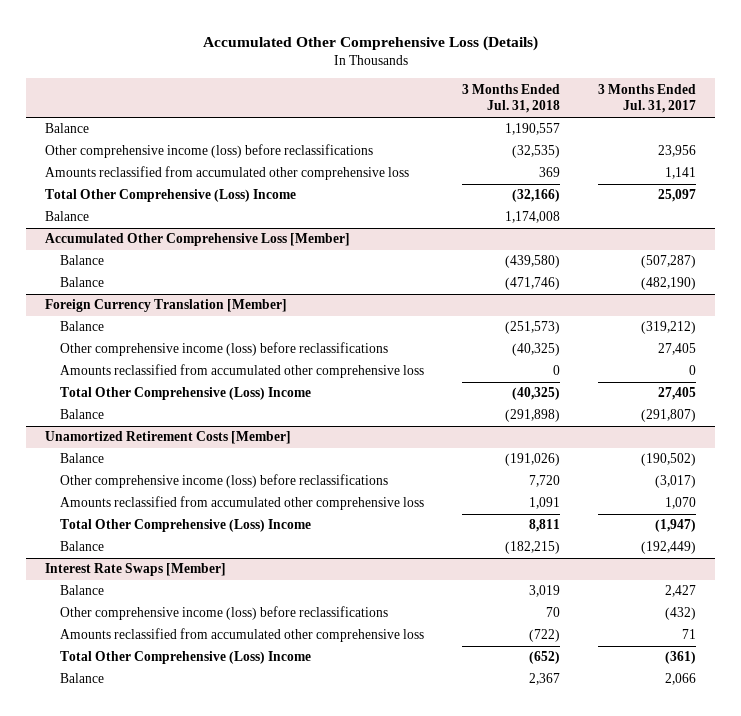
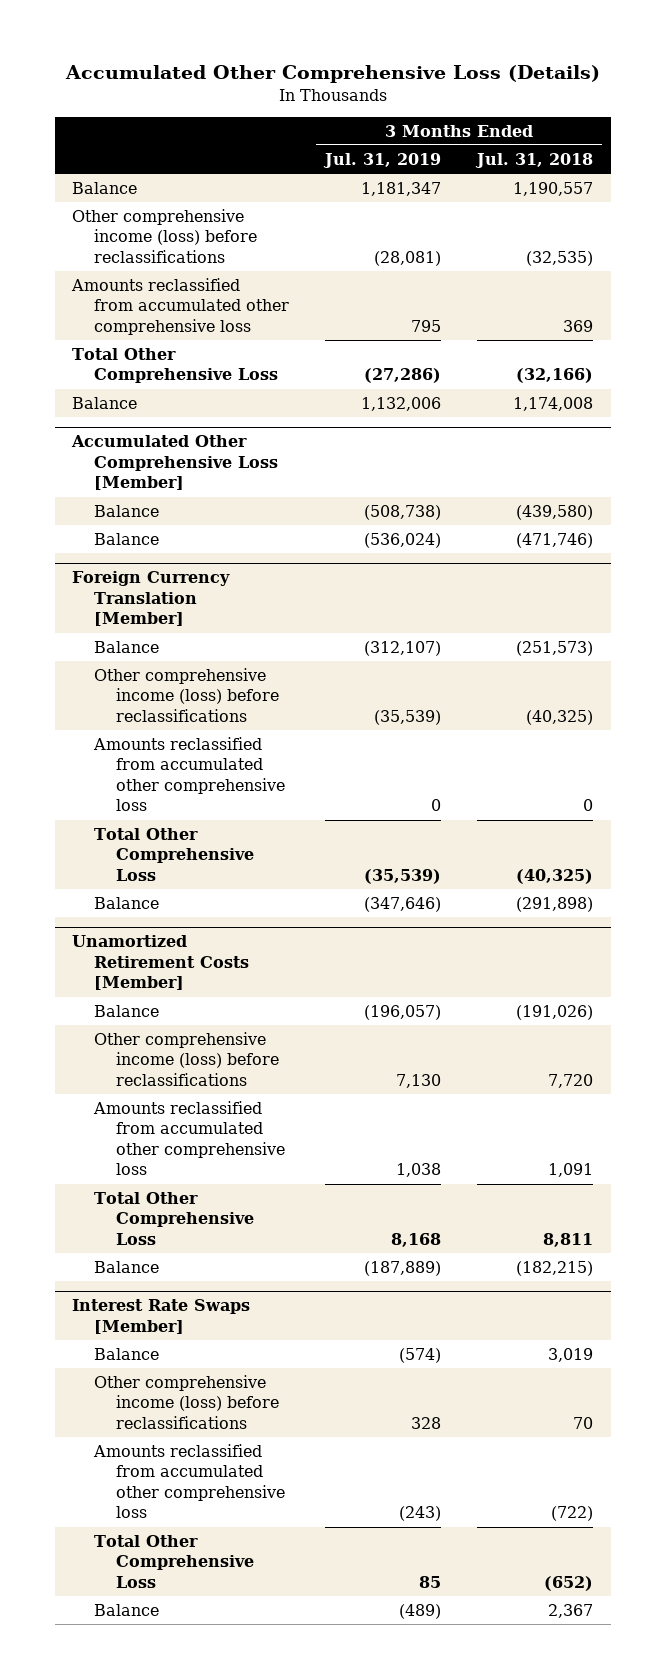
[598,83,697,114] 3 Months Ended Jul. 31, 2017 -> none
none -> [322,152,441,168] Jul. 31, 2019
[45,189,297,203] Total Other Comprehensive (Loss) Income -> [72,348,279,384] Total Other Comprehensive Loss
[59,387,311,401] Total Other Comprehensive (Loss) Income -> [94,828,254,881] Total Other Comprehensive Loss
[59,519,311,533] Total Other Comprehensive (Loss) Income -> [94,1192,254,1245] Total Other Comprehensive Loss
[59,651,311,665] Total Other Comprehensive (Loss) Income -> [94,1535,254,1588] Total Other Comprehensive Loss

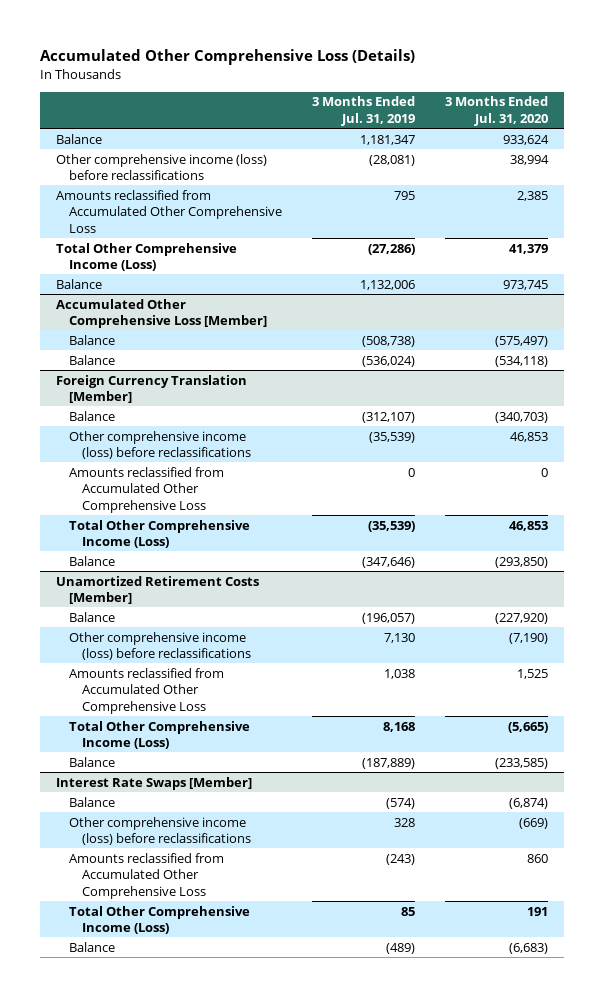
[474,152,593,168] Jul. 31, 2018 -> none
none -> [445,96,549,126] 3 Months Ended Jul. 31, 2020
[71,278,290,335] Amounts reclassified from accumulated other comprehensive loss -> [55,189,282,233] Amounts reclassified from Accumulated Other Comprehensive Loss
[72,348,279,384] Total Other Comprehensive Loss -> [55,242,237,272] Total Other Comprehensive Income (Loss)
[93,737,285,812] Amounts reclassified from accumulated other comprehensive loss -> [68,466,224,513] Amounts reclassified from Accumulated Other Comprehensive Loss
[94,828,254,881] Total Other Comprehensive Loss -> [68,519,250,549] Total Other Comprehensive Income (Loss)
[93,1101,285,1176] Amounts reclassified from accumulated other comprehensive loss -> [68,667,224,714] Amounts reclassified from Accumulated Other Comprehensive Loss
[94,1192,254,1245] Total Other Comprehensive Loss -> [68,720,250,750] Total Other Comprehensive Income (Loss)
[93,1444,285,1519] Amounts reclassified from accumulated other comprehensive loss -> [68,852,224,899] Amounts reclassified from Accumulated Other Comprehensive Loss
[94,1535,254,1588] Total Other Comprehensive Loss -> [68,905,250,935] Total Other Comprehensive Income (Loss)

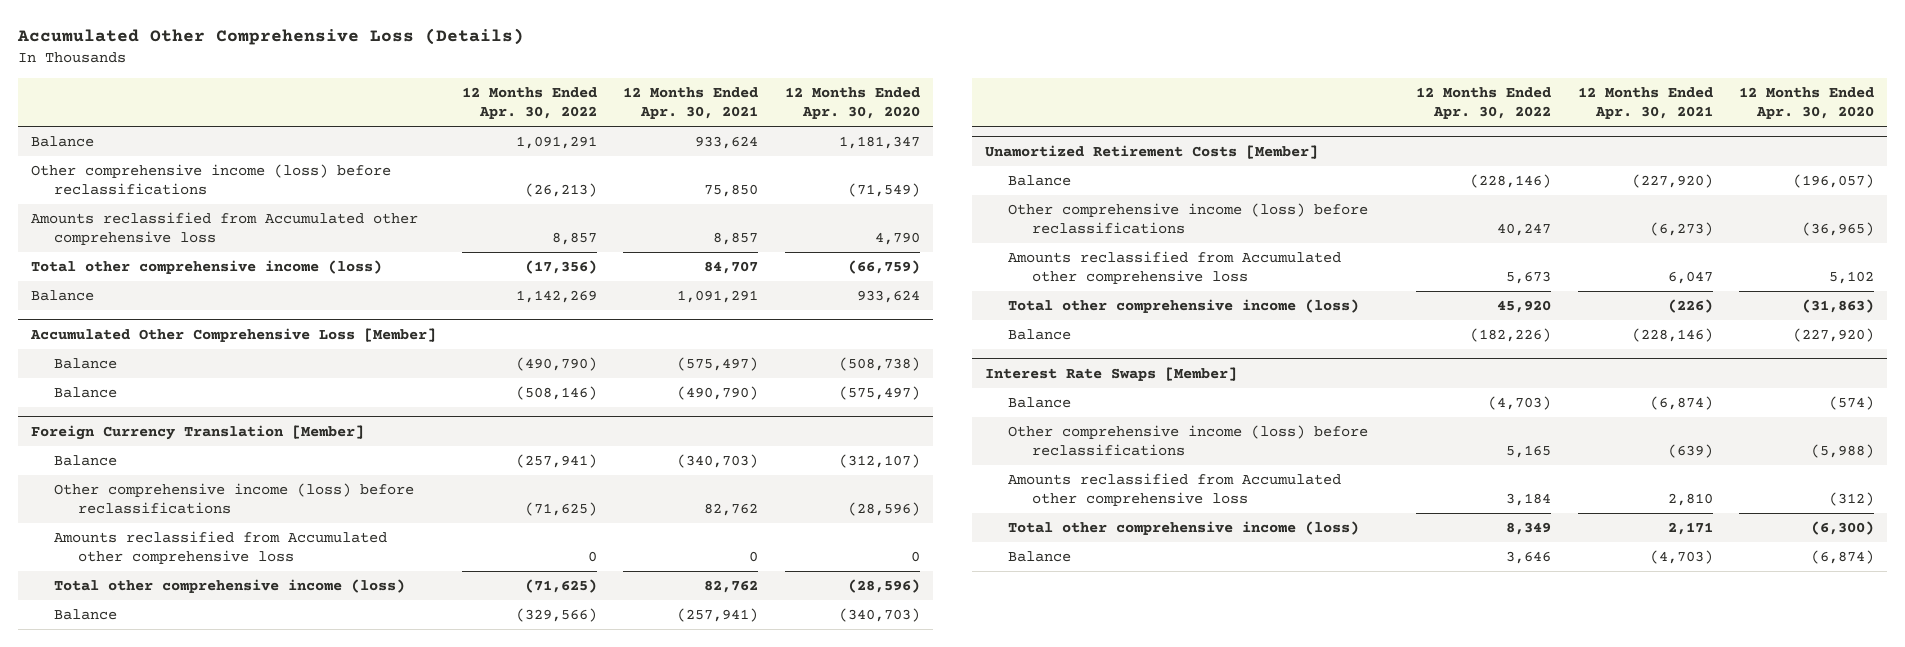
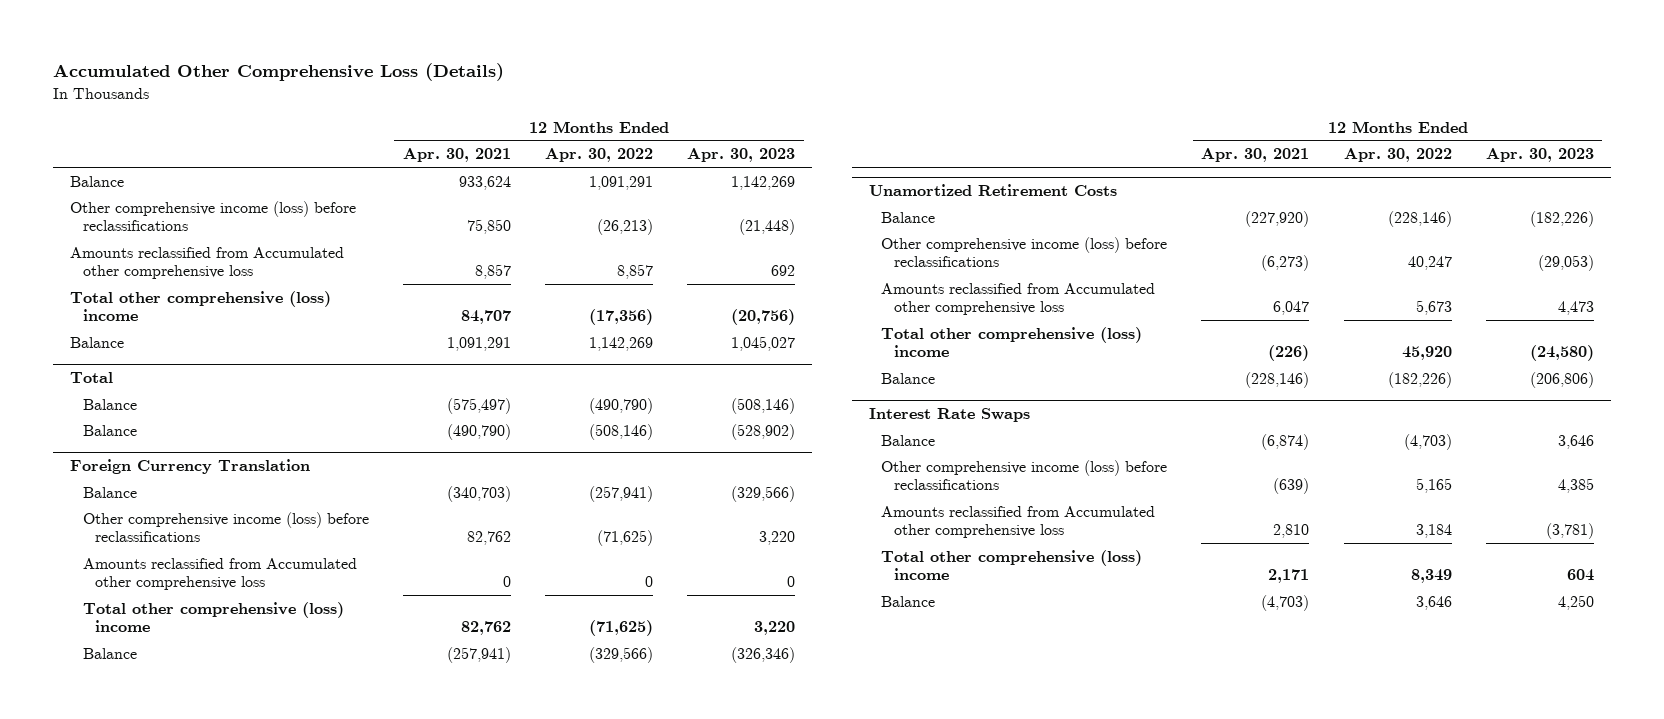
[784,86,920,120] 12 Months Ended Apr. 30, 2020 -> none
none -> [687,148,796,163] Apr. 30, 2023
[30,259,382,274] Total other comprehensive income (loss) -> [70,290,332,321] Total other comprehensive (loss) income
[29,327,436,342] Accumulated Other Comprehensive Loss [Member] -> [70,371,114,383] Total
[30,424,364,440] Foreign Currency Translation [Member] -> [70,458,311,474] Foreign Currency Translation
[54,578,406,593] Total other comprehensive income (loss) -> [82,601,344,632] Total other comprehensive (loss) income
[984,144,1318,159] Unamortized Retirement Costs [Member] -> [868,183,1117,196] Unamortized Retirement Costs
[1008,298,1360,313] Total other comprehensive income (loss) -> [881,326,1143,357] Total other comprehensive (loss) income
[984,366,1237,381] Interest Rate Swaps [Member] -> [868,407,1030,422] Interest Rate Swaps
[1008,520,1360,535] Total other comprehensive income (loss) -> [881,549,1143,580] Total other comprehensive (loss) income

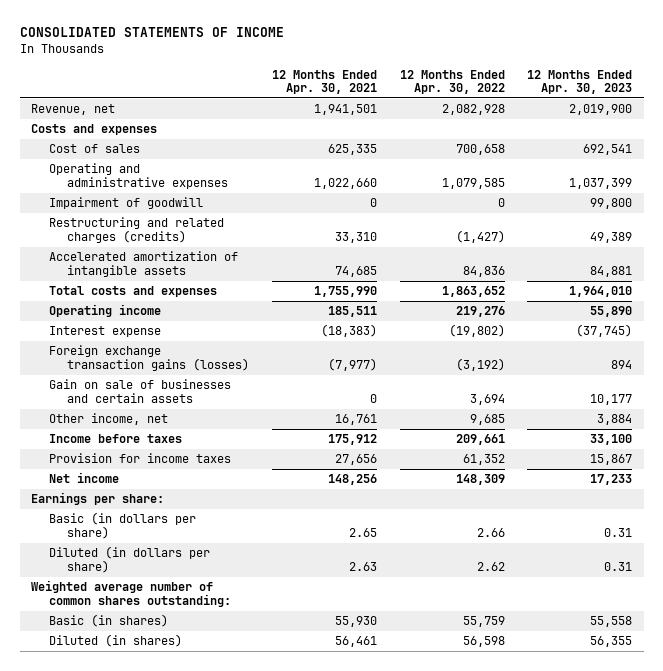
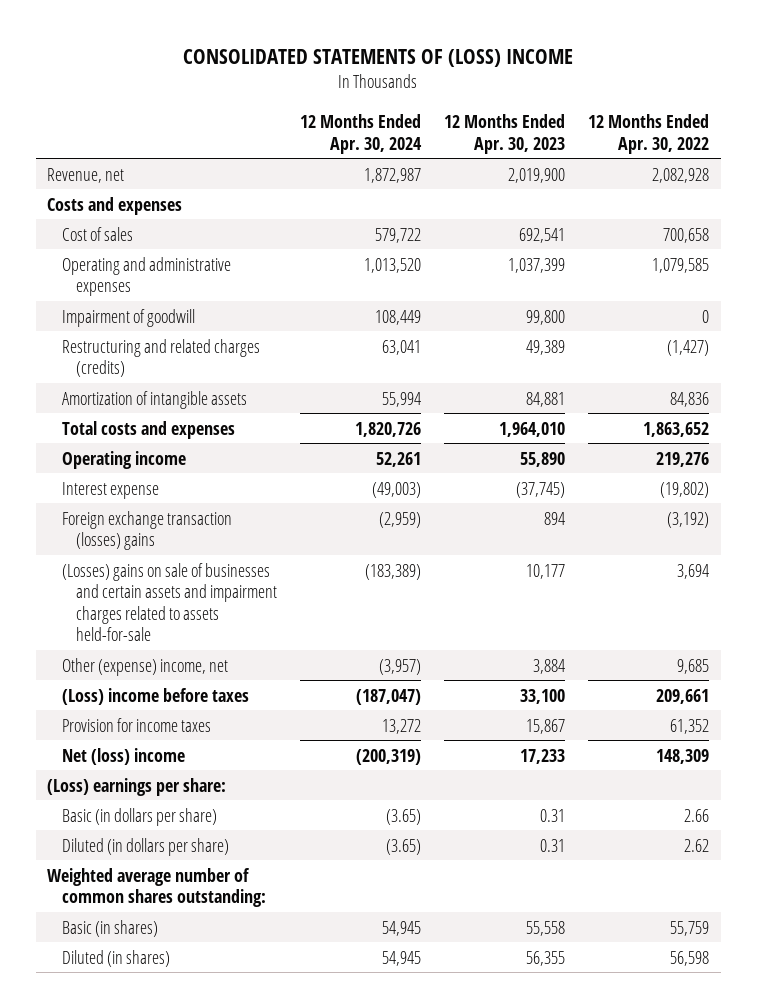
[19,27,284,38] CONSOLIDATED STATEMENTS OF INCOME -> [183,48,574,67] CONSOLIDATED STATEMENTS OF (LOSS) INCOME
[272,69,378,94] 12 Months Ended Apr. 30, 2021 -> none
none -> [300,114,423,154] 12 Months Ended Apr. 30, 2024
[49,251,239,277] Accelerated amortization of intangible assets -> [61,390,247,409] Amortization of intangible assets
[49,345,250,371] Foreign exchange transaction gains (losses) -> [61,510,232,551] Foreign exchange transaction (losses) gains
[49,379,232,403] Gain on sale of businesses and certain assets -> [61,562,277,642] (Losses) gains on sale of businesses and certain assets and impairment charges related to assets held-for-sale
[49,413,169,426] Other income, net -> [61,657,228,676] Other (expense) income, net
[49,434,183,444] Income before taxes -> [61,687,249,705] (Loss) income before taxes
[49,472,120,484] Net income -> [61,747,185,765] Net (loss) income
[31,492,165,506] Earnings per share: -> [47,777,227,796] (Loss) earnings per share:

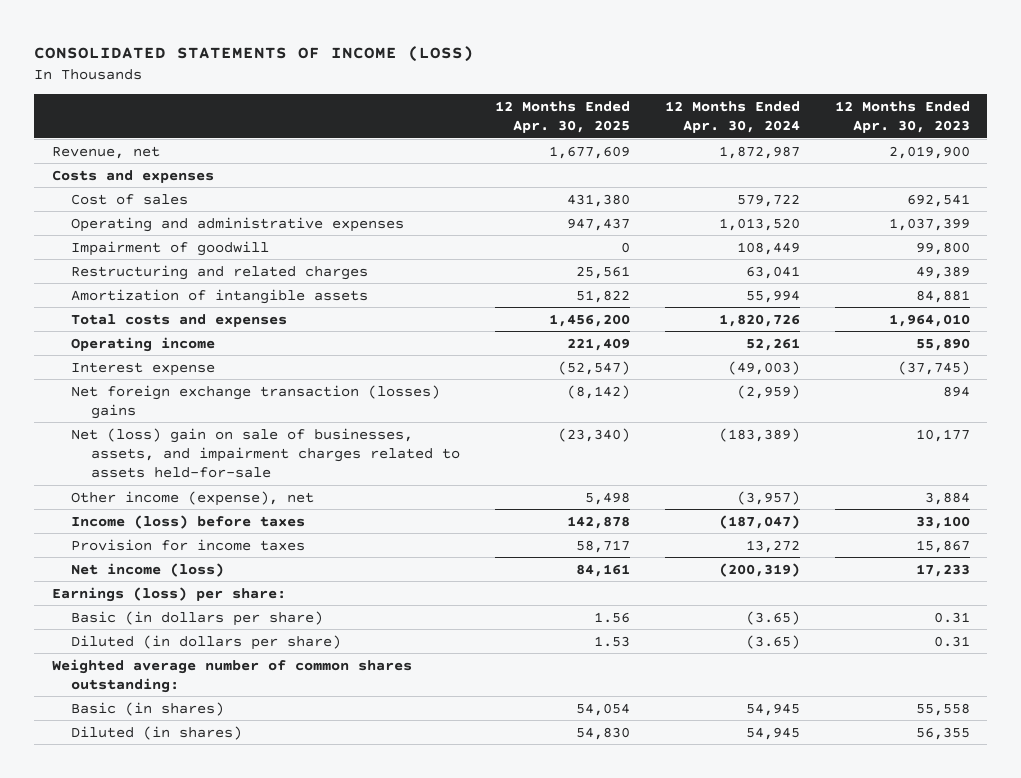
[183,48,574,67] CONSOLIDATED STATEMENTS OF (LOSS) INCOME -> [34,46,475,63] CONSOLIDATED STATEMENTS OF INCOME (LOSS)
[588,114,710,154] 12 Months Ended Apr. 30, 2022 -> none
none -> [494,100,630,134] 12 Months Ended Apr. 30, 2025
[61,338,260,378] Restructuring and related charges (credits) -> [71,264,369,280] Restructuring and related charges
[61,510,232,551] Foreign exchange transaction (losses) gains -> [71,384,441,419] Net foreign exchange transaction (losses) gains
[61,562,277,642] (Losses) gains on sale of businesses and certain assets and impairment charges related to assets held-for-sale -> [71,427,461,479] Net (loss) gain on sale of businesses, assets, and impairment charges related to assets held-for-sale
[61,657,228,676] Other (expense) income, net -> [71,490,315,506] Other income (expense), net
[61,687,249,705] (Loss) income before taxes -> [71,514,306,529] Income (loss) before taxes
[61,747,185,765] Net (loss) income -> [71,562,225,577] Net income (loss)
[47,777,227,796] (Loss) earnings per share: -> [51,586,286,602] Earnings (loss) per share:

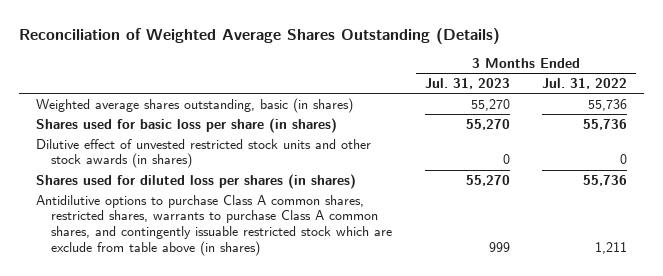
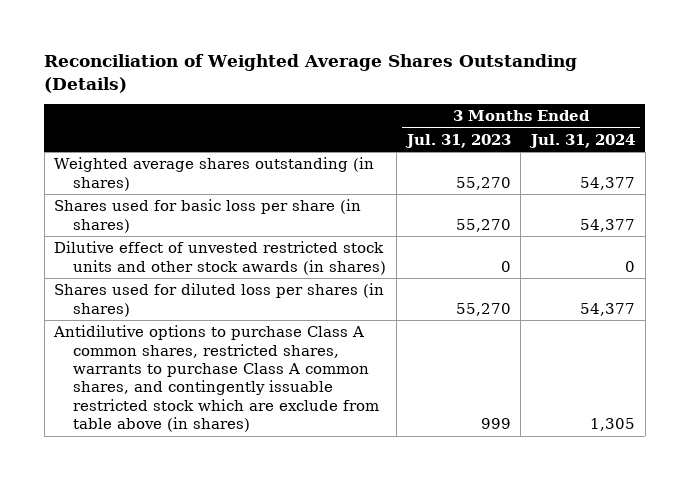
[542,77,628,89] Jul. 31, 2022 -> none
none -> [528,133,635,148] Jul. 31, 2024
[35,97,353,113] Weighted average shares outstanding, basic (in shares) -> [54,157,375,191] Weighted average shares outstanding (in shares)

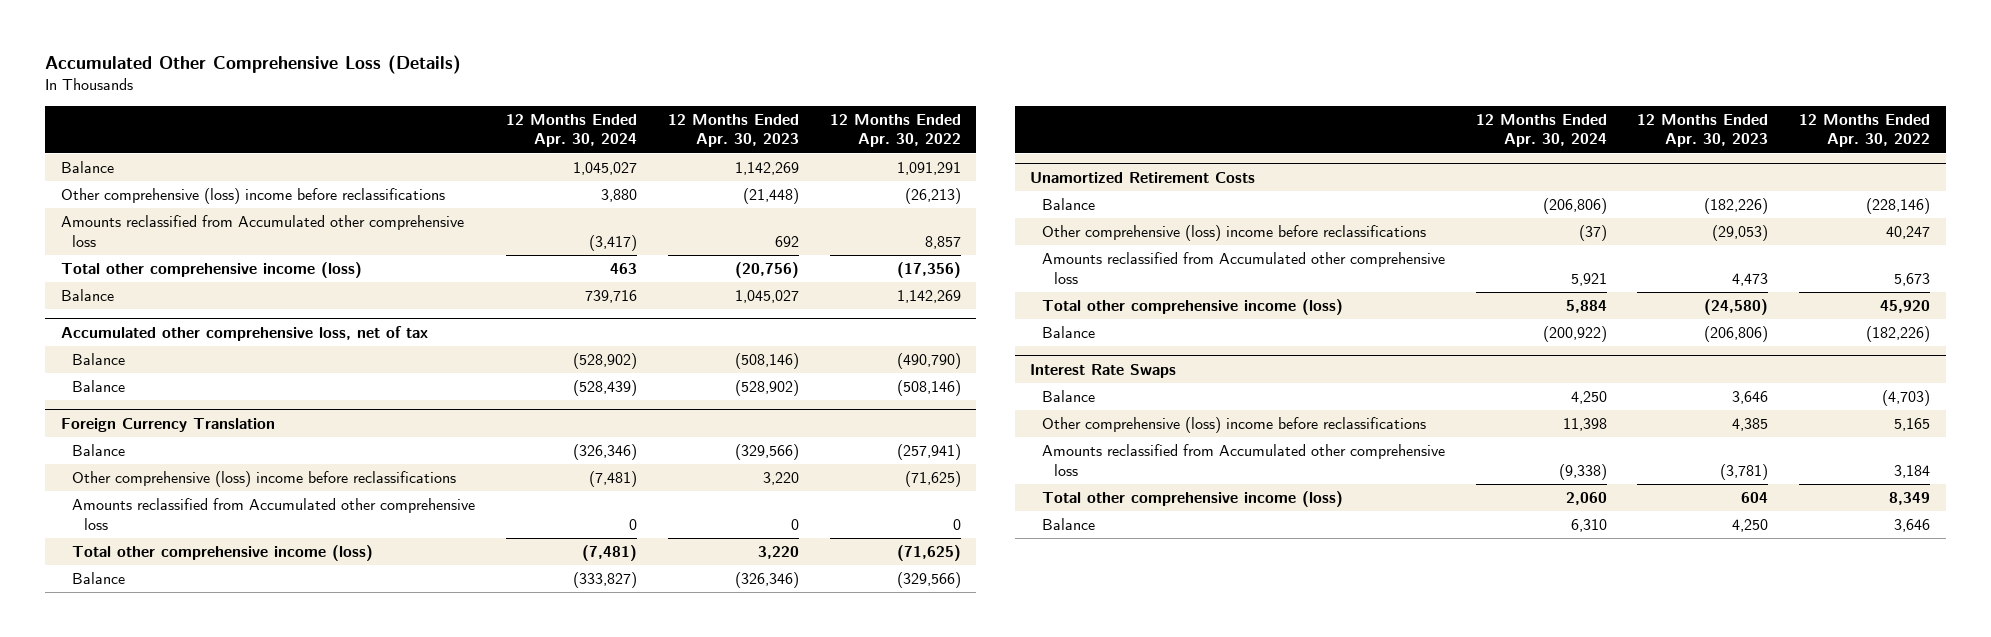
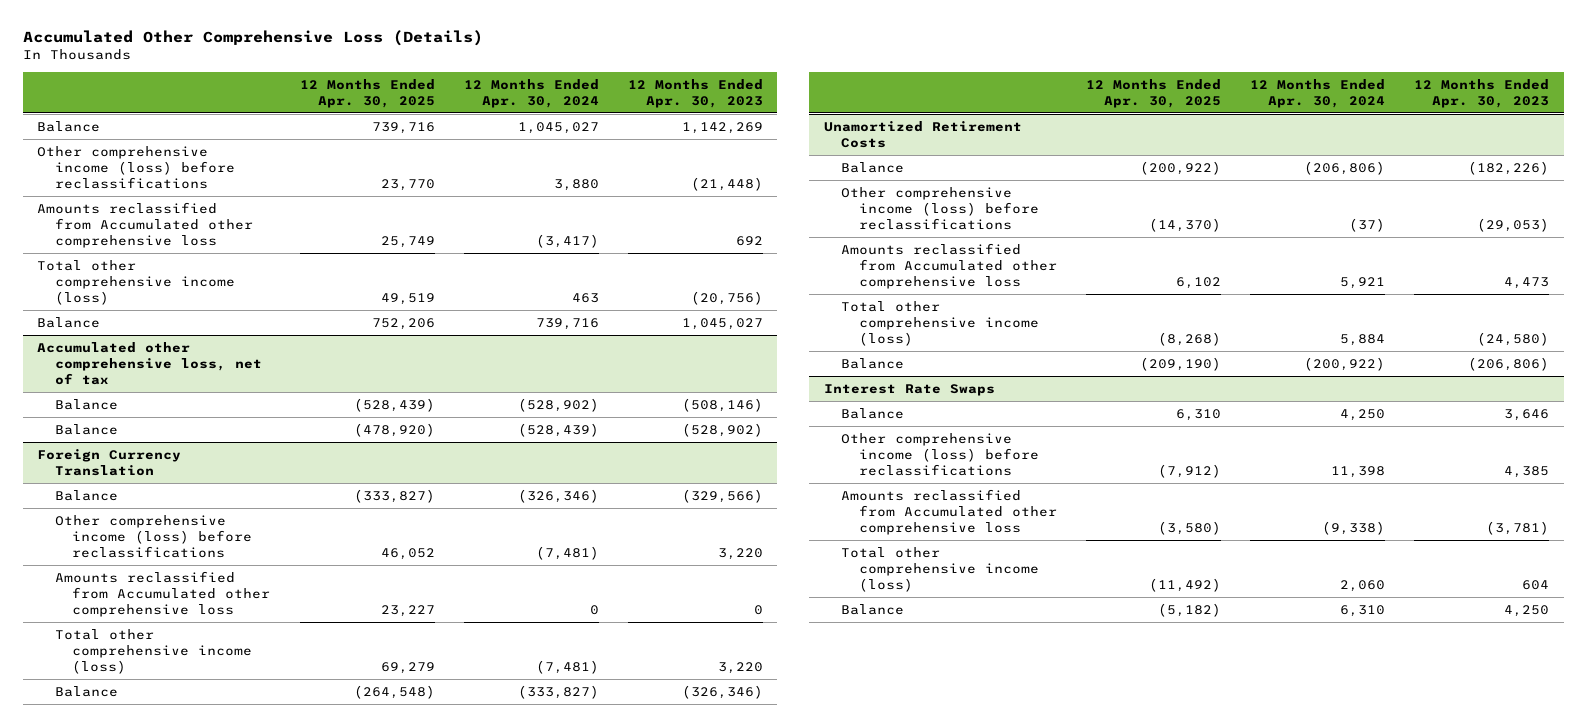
[829,113,961,148] 12 Months Ended Apr. 30, 2022 -> none
none -> [299,78,435,108] 12 Months Ended Apr. 30, 2025
[60,188,445,205] Other comprehensive (loss) income before reclassifications -> [37,145,235,190] Other comprehensive income (loss) before reclassifications
[72,471,457,488] Other comprehensive (loss) income before reclassifications -> [54,514,253,559] Other comprehensive income (loss) before reclassifications
[1041,225,1426,242] Other comprehensive (loss) income before reclassifications -> [841,186,1039,231] Other comprehensive income (loss) before reclassifications
[1041,417,1426,434] Other comprehensive (loss) income before reclassifications -> [841,432,1039,477] Other comprehensive income (loss) before reclassifications

